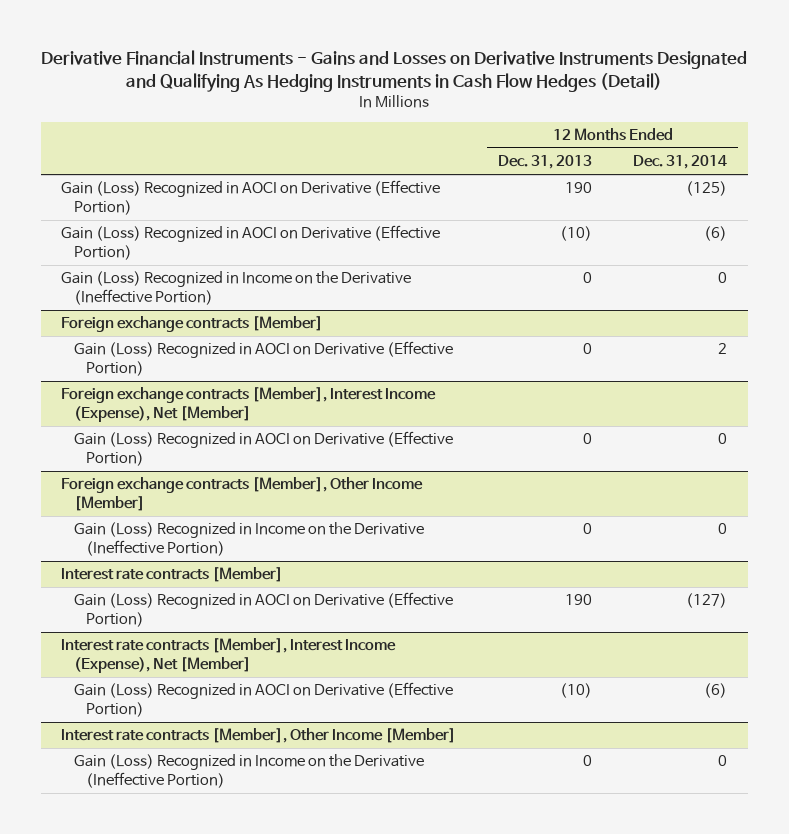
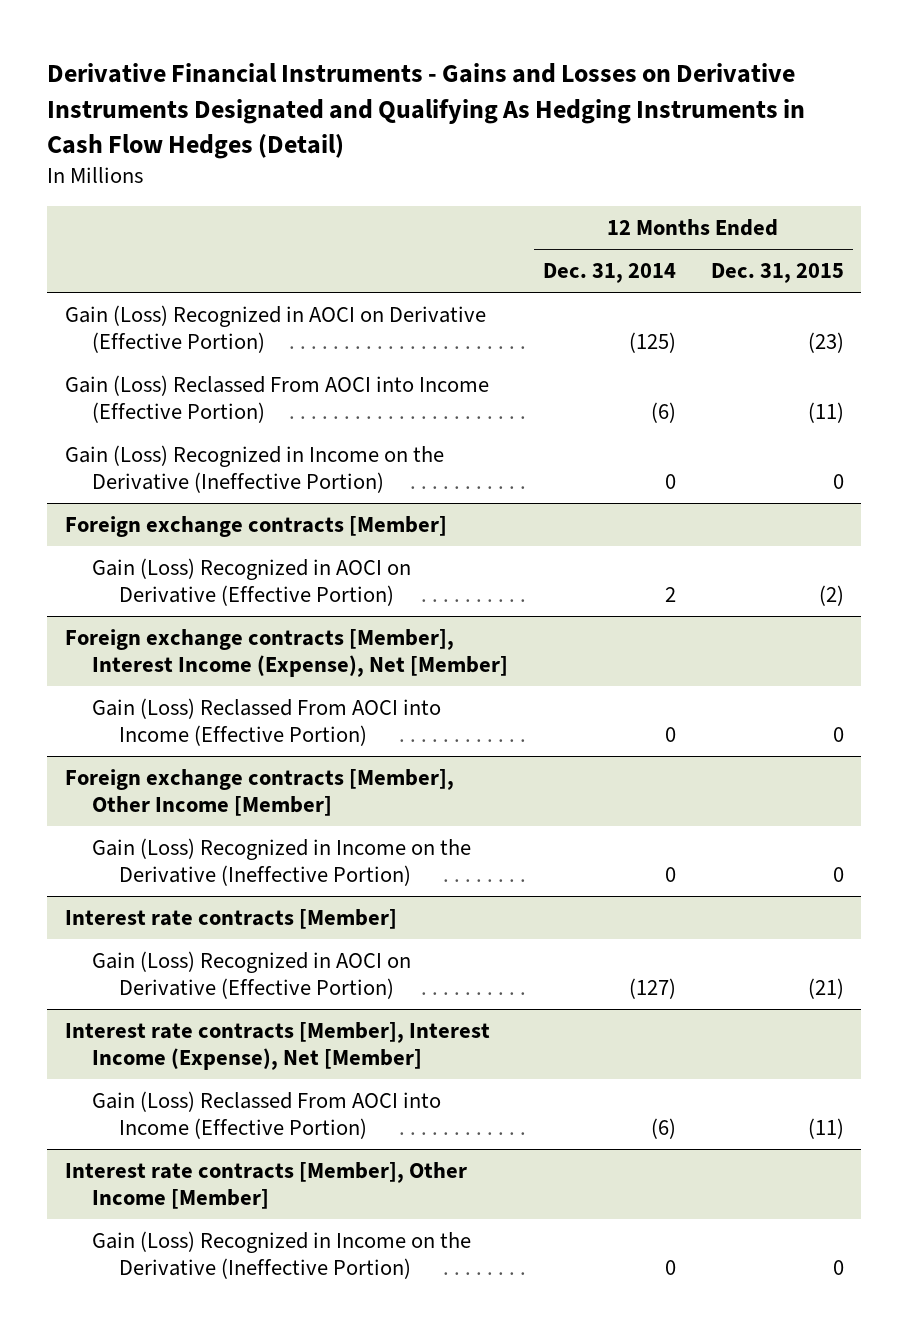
[497,155,592,170] Dec. 31, 2013 -> none
none -> [710,263,844,284] Dec. 31, 2015
[61,225,441,260] Gain (Loss) Recognized in AOCI on Derivative (Effective Portion) -> [64,375,489,423] Gain (Loss) Reclassed From AOCI into Income (Effective Portion)
[73,431,453,466] Gain (Loss) Recognized in AOCI on Derivative (Effective Portion) -> [92,698,442,746] Gain (Loss) Reclassed From AOCI into Income (Effective Portion)
[73,682,453,717] Gain (Loss) Recognized in AOCI on Derivative (Effective Portion) -> [92,1091,442,1139] Gain (Loss) Reclassed From AOCI into Income (Effective Portion)

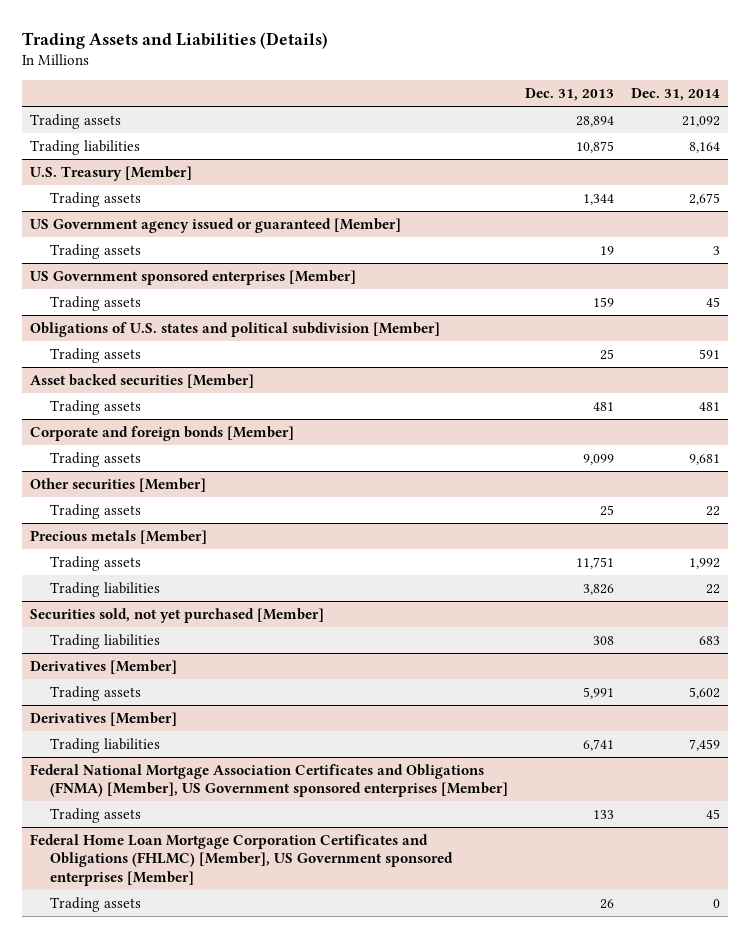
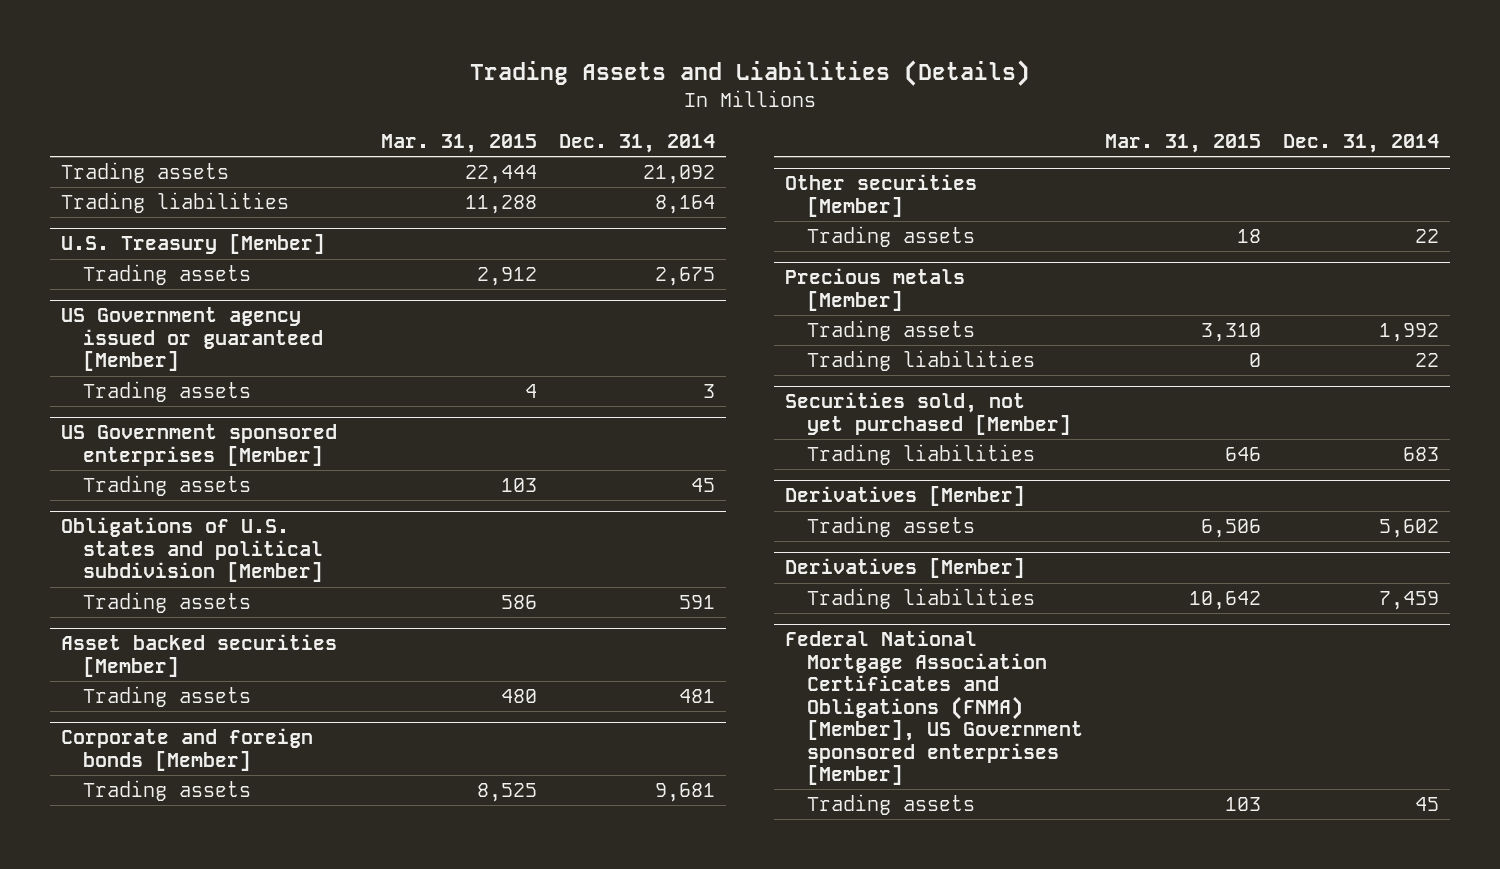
[524,87,614,101] Dec. 31, 2013 -> none
none -> [380,133,537,153] Mar. 31, 2015
[29,833,454,886] Federal Home Loan Mortgage Corporation Certificates and Obligations (FHLMC) [Member], US Government sponsored enterprises [Member] -> none
[50,896,142,912] Trading assets -> none

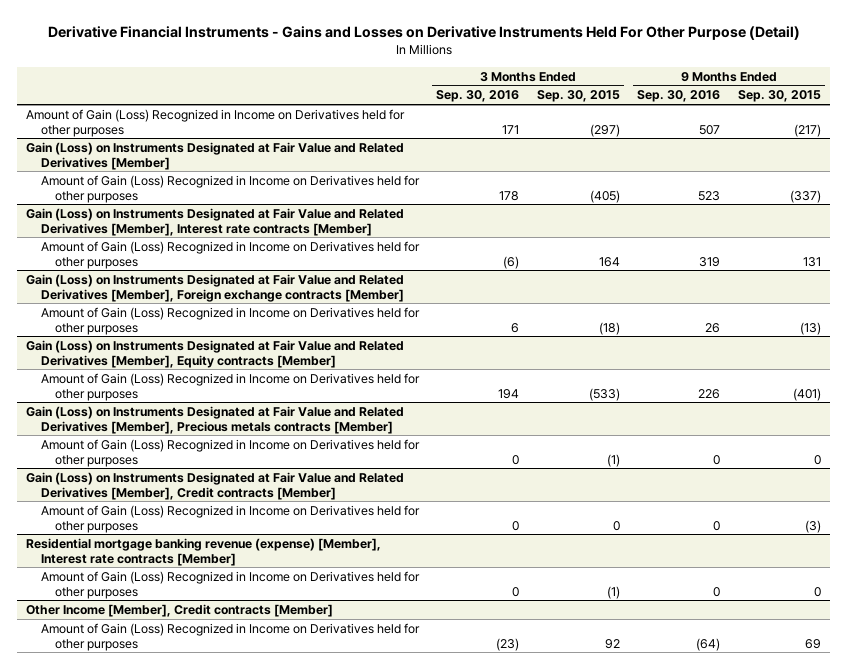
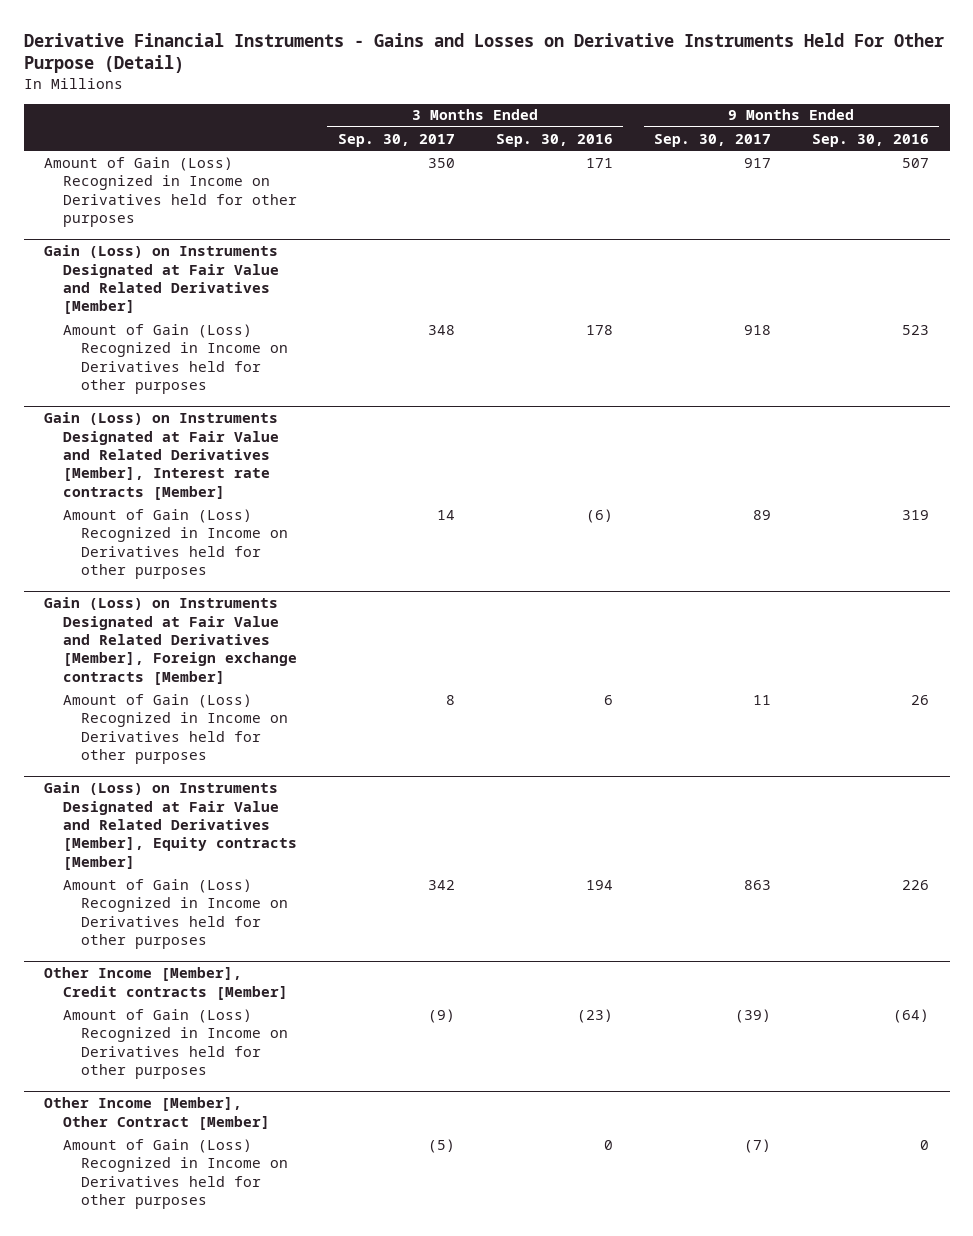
[536,90,620,103] Sep. 30, 2015 -> none
[737,90,821,103] Sep. 30, 2015 -> none
none -> [337,133,455,147] Sep. 30, 2017
none -> [653,133,771,147] Sep. 30, 2017
[26,405,405,434] Gain (Loss) on Instruments Designated at Fair Value and Related Derivatives [Member], Precious metals contracts [Member] -> none
[40,438,420,467] Amount of Gain (Loss) Recognized in Income on Derivatives held for other purposes -> none
[26,471,405,500] Gain (Loss) on Instruments Designated at Fair Value and Related Derivatives [Member], Credit contracts [Member] -> none
[40,504,420,533] Amount of Gain (Loss) Recognized in Income on Derivatives held for other purposes -> none
[26,537,382,566] Residential mortgage banking revenue (expense) [Member], Interest rate contracts [Member] -> none
[40,570,420,599] Amount of Gain (Loss) Recognized in Income on Derivatives held for other purposes -> none
none -> [44,1097,270,1130] Other Income [Member], Other Contract [Member]
none -> [62,1138,288,1210] Amount of Gain (Loss) Recognized in Income on Derivatives held for other purposes

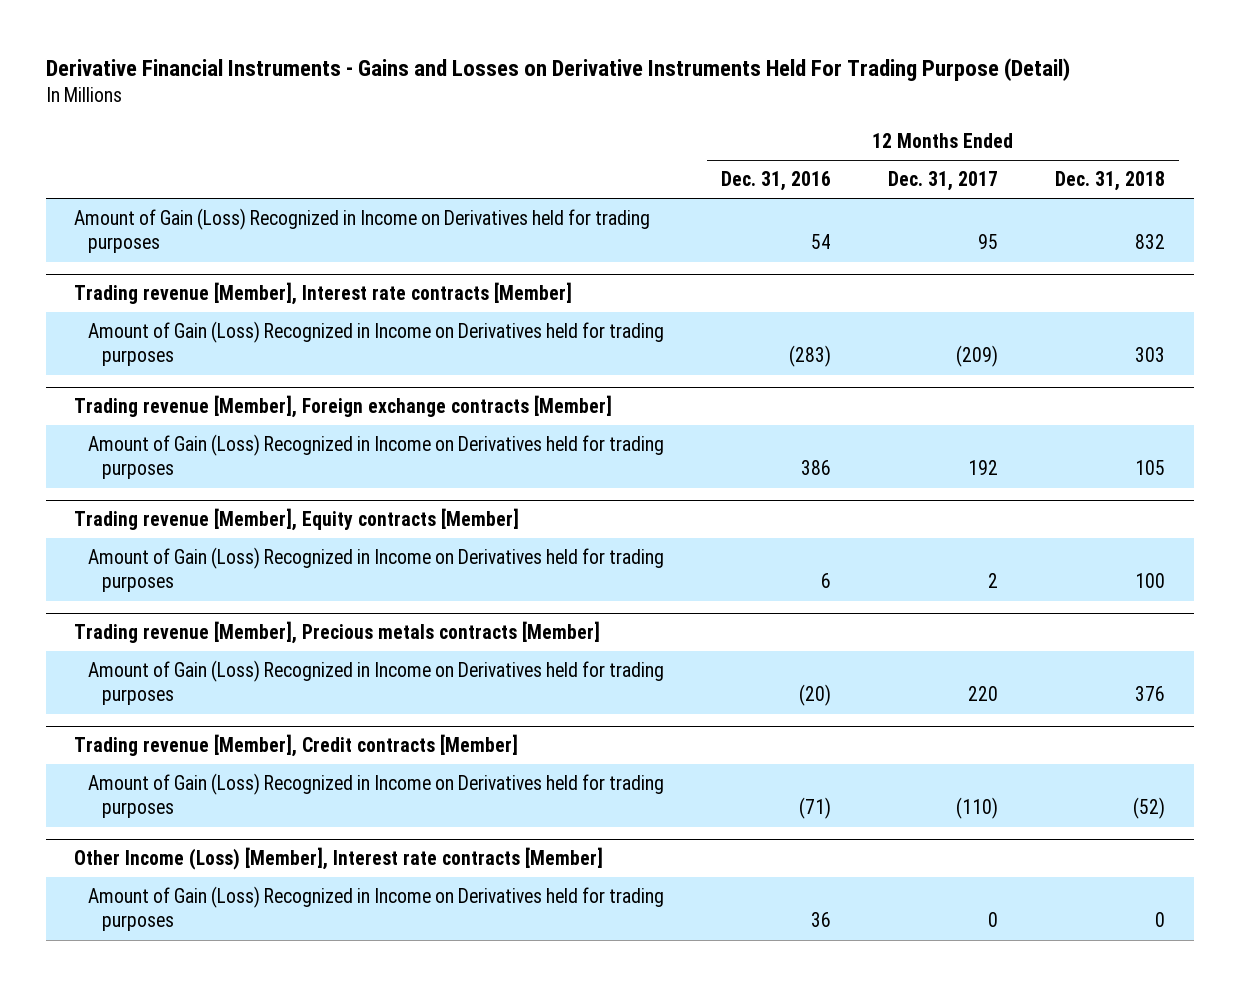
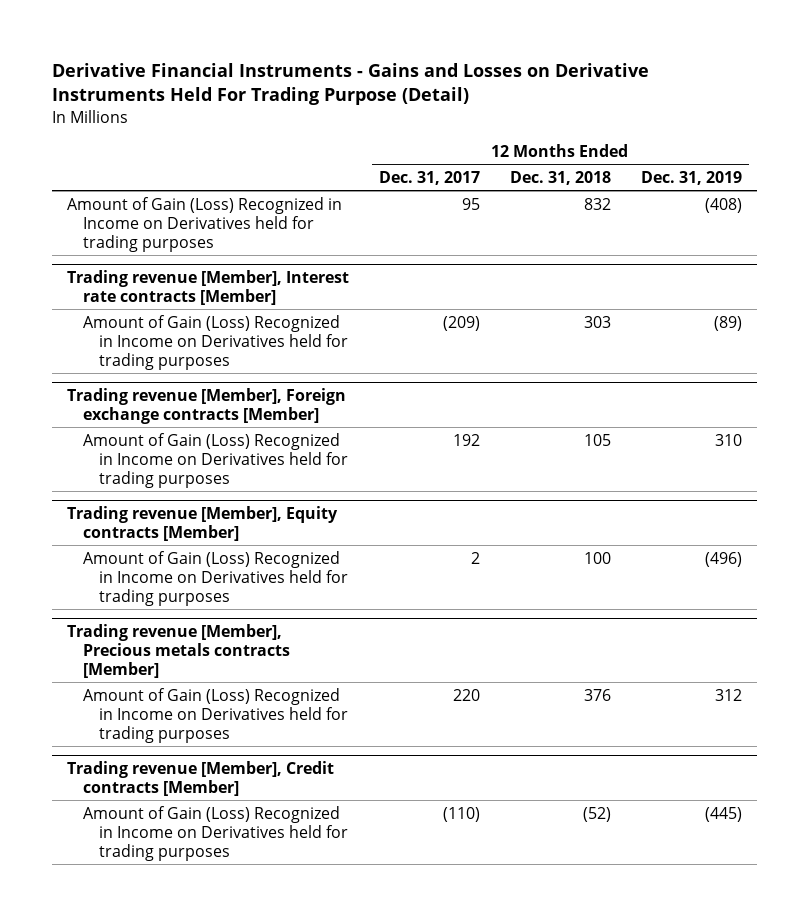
[721,171,832,192] Dec. 31, 2016 -> none
none -> [640,171,742,186] Dec. 31, 2019
[74,847,604,871] Other Income (Loss) [Member], Interest rate contracts [Member] -> none
[88,886,665,932] Amount of Gain (Loss) Recognized in Income on Derivatives held for trading purposes -> none

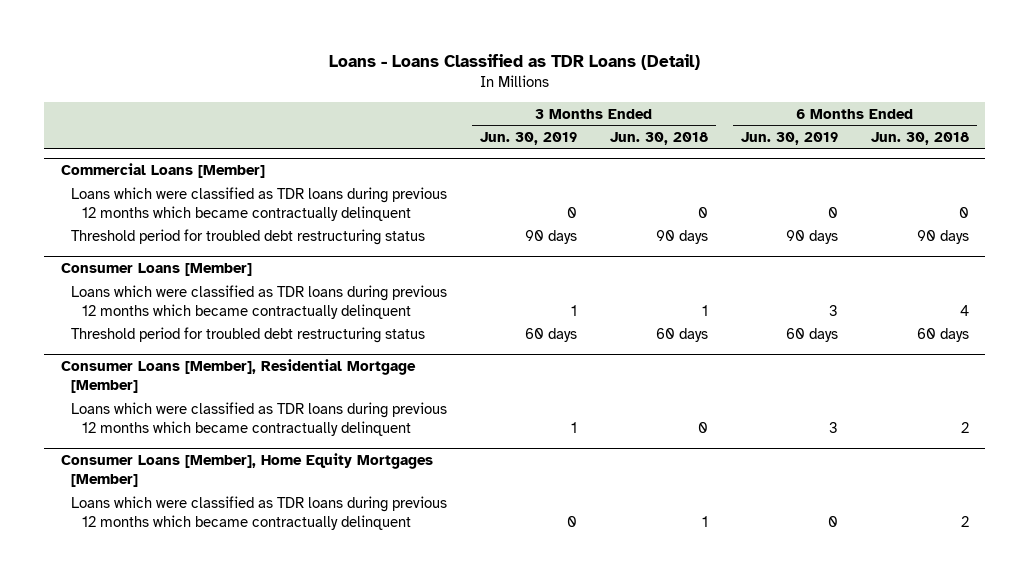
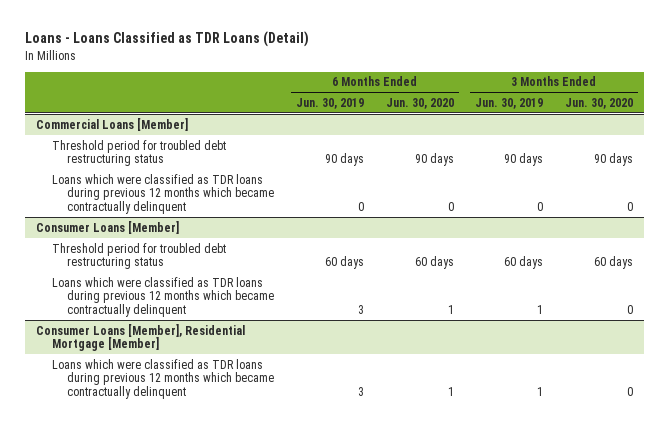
[610,131,709,145] Jun. 30, 2018 -> none
[870,131,969,145] Jun. 30, 2018 -> none
none -> [385,97,454,109] Jun. 30, 2020
none -> [564,97,633,109] Jun. 30, 2020
[71,186,448,221] Loans which were classified as TDR loans during previous 12 months which became contractually delinquent -> [51,173,275,215] Loans which were classified as TDR loans during previous 12 months which became contractually delinquent
[71,284,448,319] Loans which were classified as TDR loans during previous 12 months which became contractually delinquent -> [51,276,275,318] Loans which were classified as TDR loans during previous 12 months which became contractually delinquent
[60,453,433,488] Consumer Loans [Member], Home Equity Mortgages [Member] -> none
[71,495,448,530] Loans which were classified as TDR loans during previous 12 months which became contractually delinquent -> none

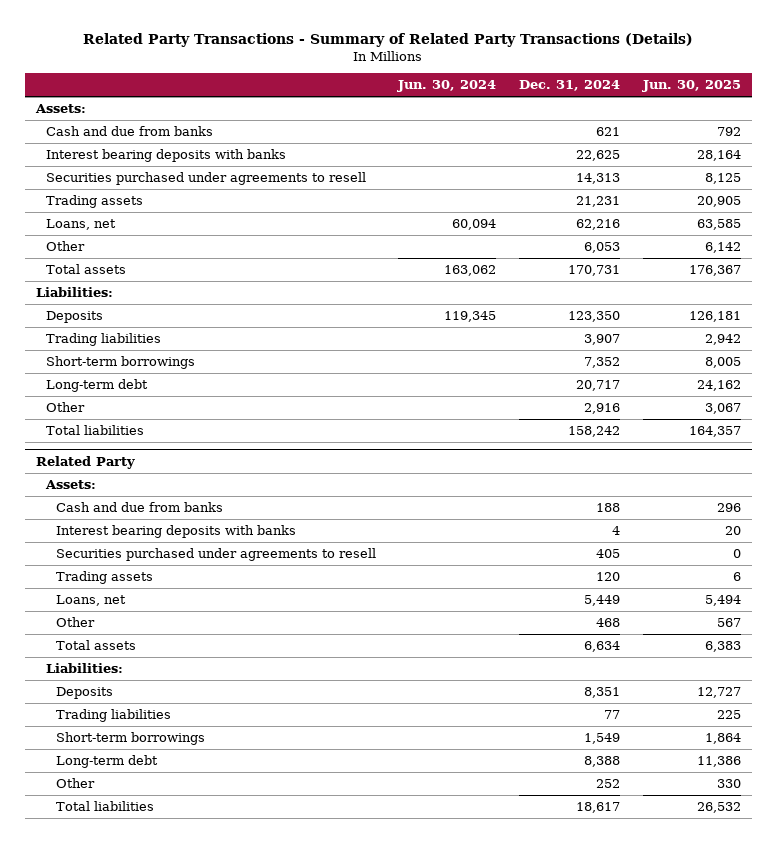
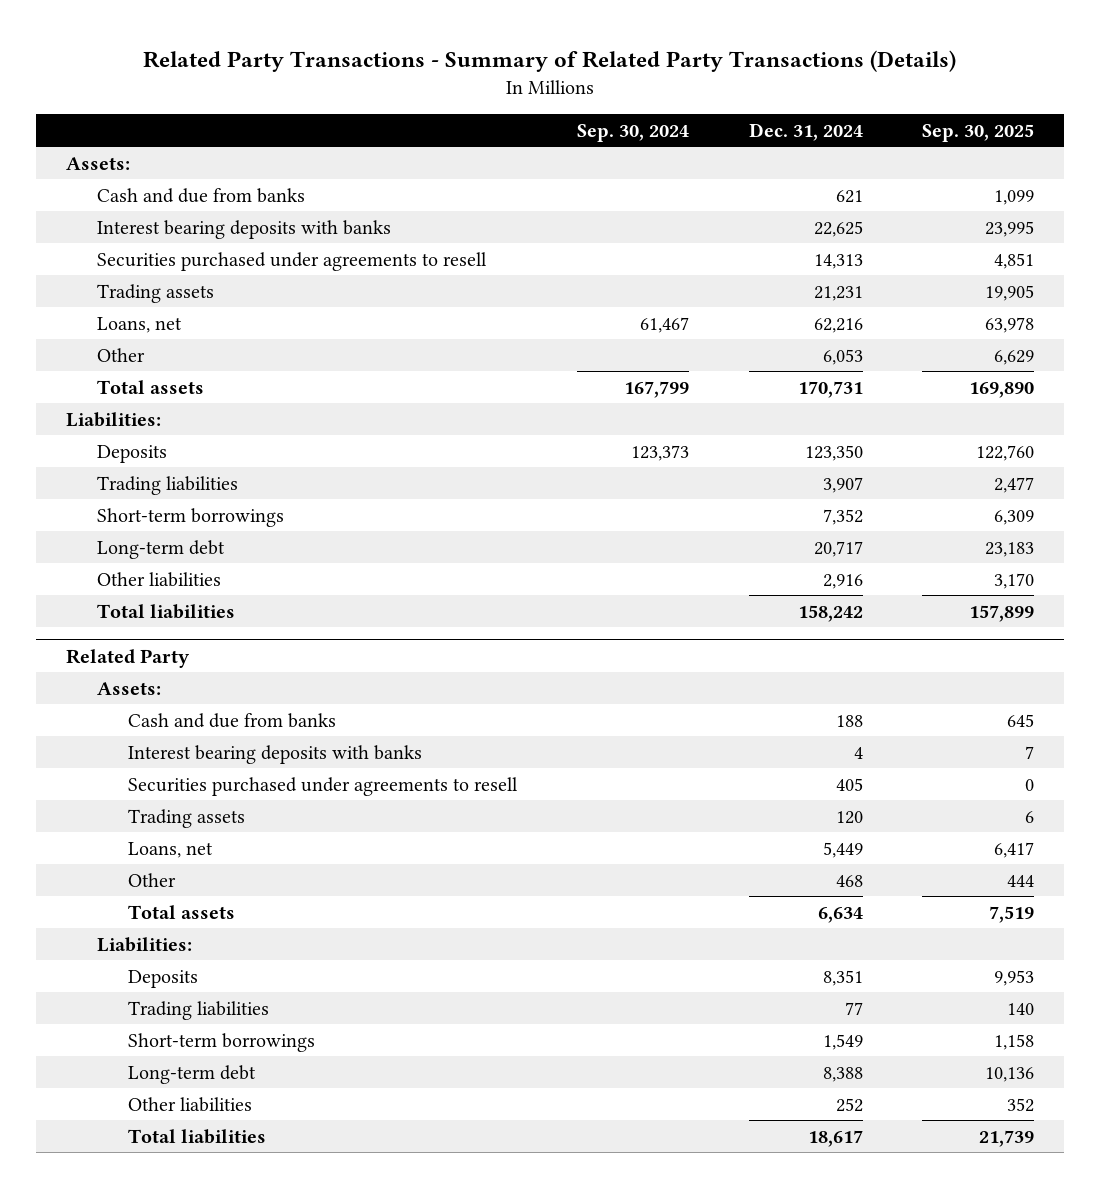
[397,80,497,93] Jun. 30, 2024 -> none
[641,80,741,93] Jun. 30, 2025 -> none
none -> [577,123,690,142] Sep. 30, 2024
none -> [922,123,1035,142] Sep. 30, 2025
[45,402,85,413] Other -> [97,571,222,587] Other liabilities
[55,778,95,789] Other -> [128,1096,253,1112] Other liabilities

